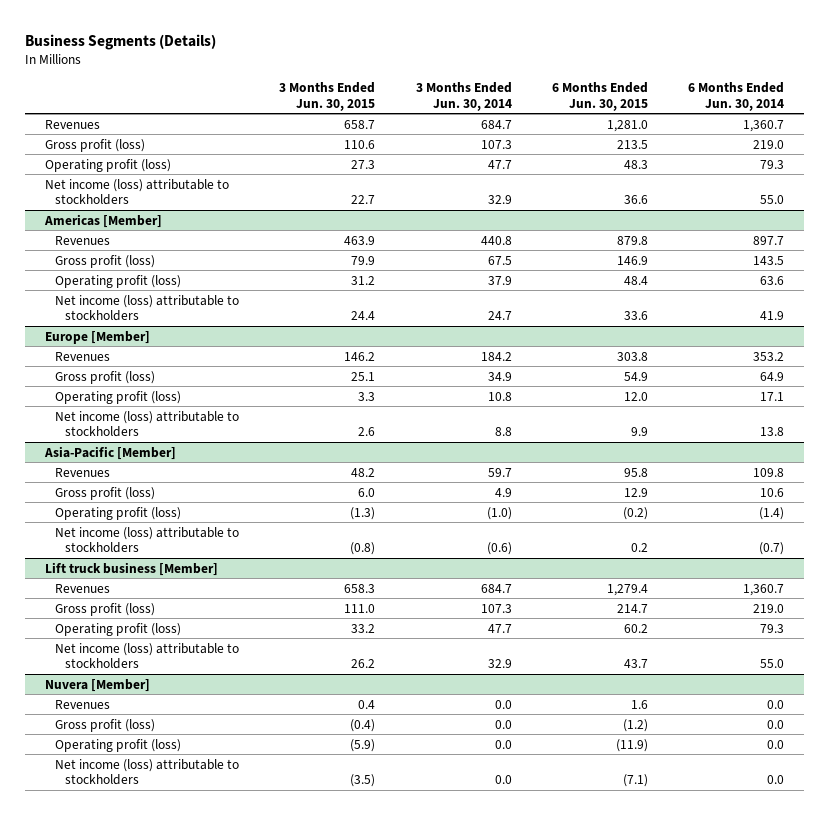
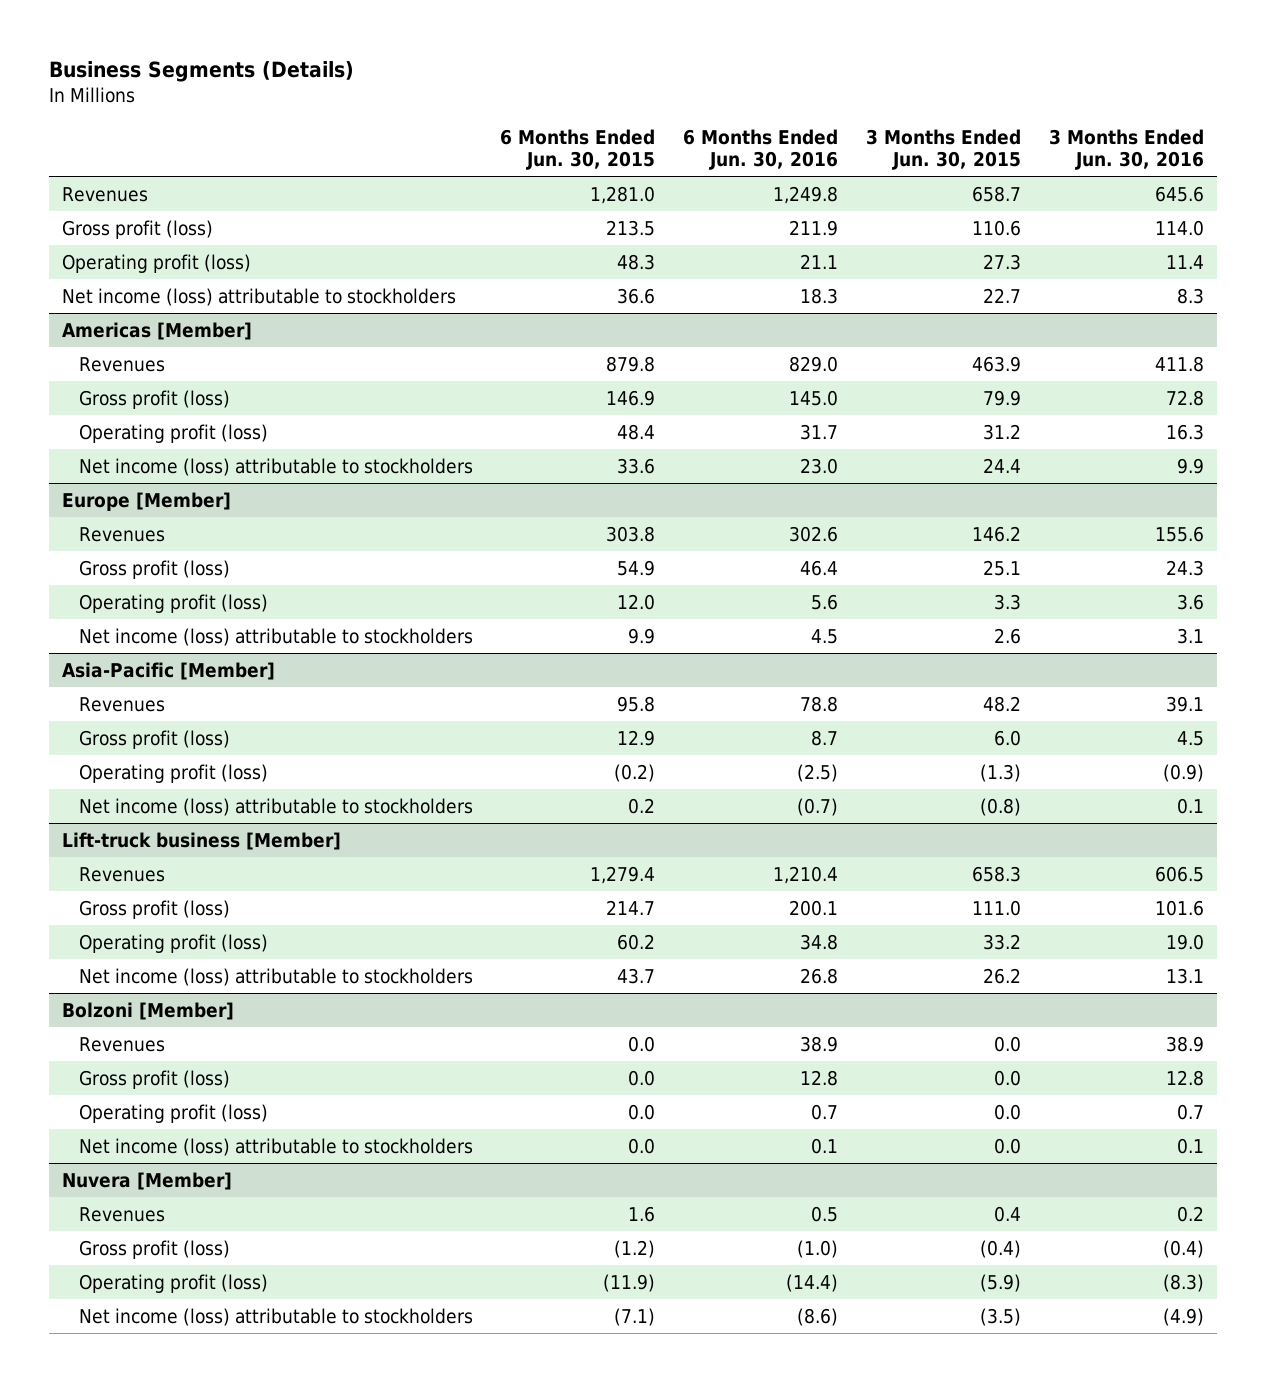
[415,81,512,111] 3 Months Ended Jun. 30, 2014 -> none
[688,81,785,111] 6 Months Ended Jun. 30, 2014 -> none
none -> [683,129,839,170] 6 Months Ended Jun. 30, 2016
none -> [1048,129,1204,170] 3 Months Ended Jun. 30, 2016
[44,561,218,576] Lift truck business [Member] -> [62,831,342,850] Lift-truck business [Member]
none -> [62,1001,235,1020] Bolzoni [Member]
none -> [78,1036,165,1052] Revenues
none -> [78,1069,230,1089] Gross profit (loss)
none -> [78,1103,268,1123] Operating profit (loss)
none -> [78,1137,473,1156] Net income (loss) attributable to stockholders

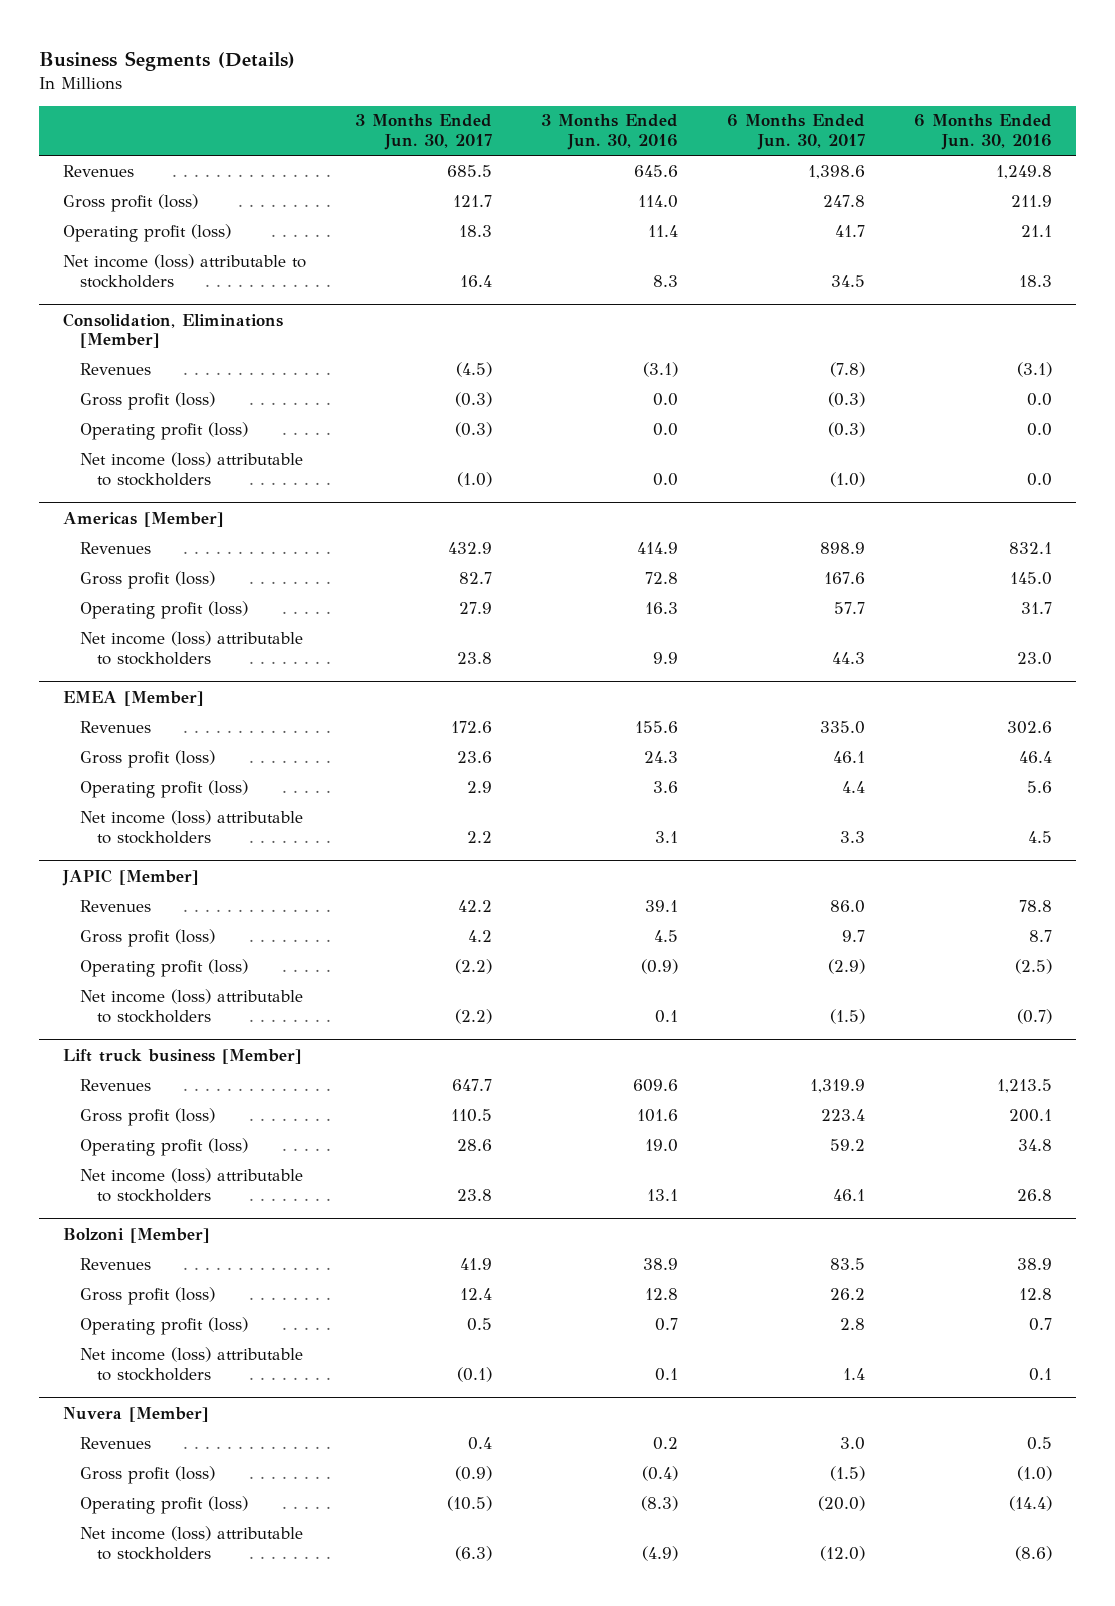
[500,129,656,170] 6 Months Ended Jun. 30, 2015 -> none
[865,129,1021,170] 3 Months Ended Jun. 30, 2015 -> none
none -> [355,114,493,151] 3 Months Ended Jun. 30, 2017
none -> [726,114,865,151] 6 Months Ended Jun. 30, 2017
none -> [63,312,284,349] Consolidation, Eliminations [Member]
none -> [80,362,152,375] Revenues
none -> [80,391,216,410] Gross profit (loss)
none -> [80,421,249,440] Operating profit (loss)
none -> [80,451,304,486] Net income (loss) attributable to stockholders
[789,355,839,372] 829.0 -> [1008,541,1052,554] 832.1
[1154,355,1204,372] 411.8 -> [637,541,679,554] 414.9
[62,491,232,511] Europe [Member] -> [63,690,205,706] EMEA [Member]
[62,661,276,680] Asia-Pacific [Member] -> [62,868,200,886] JAPIC [Member]
[62,831,342,850] Lift-truck business [Member] -> [63,1048,303,1064] Lift truck business [Member]
[773,865,839,884] 1,210.4 -> [996,1078,1052,1093] 1,213.5
[1154,865,1204,882] 606.5 -> [633,1078,679,1092] 609.6

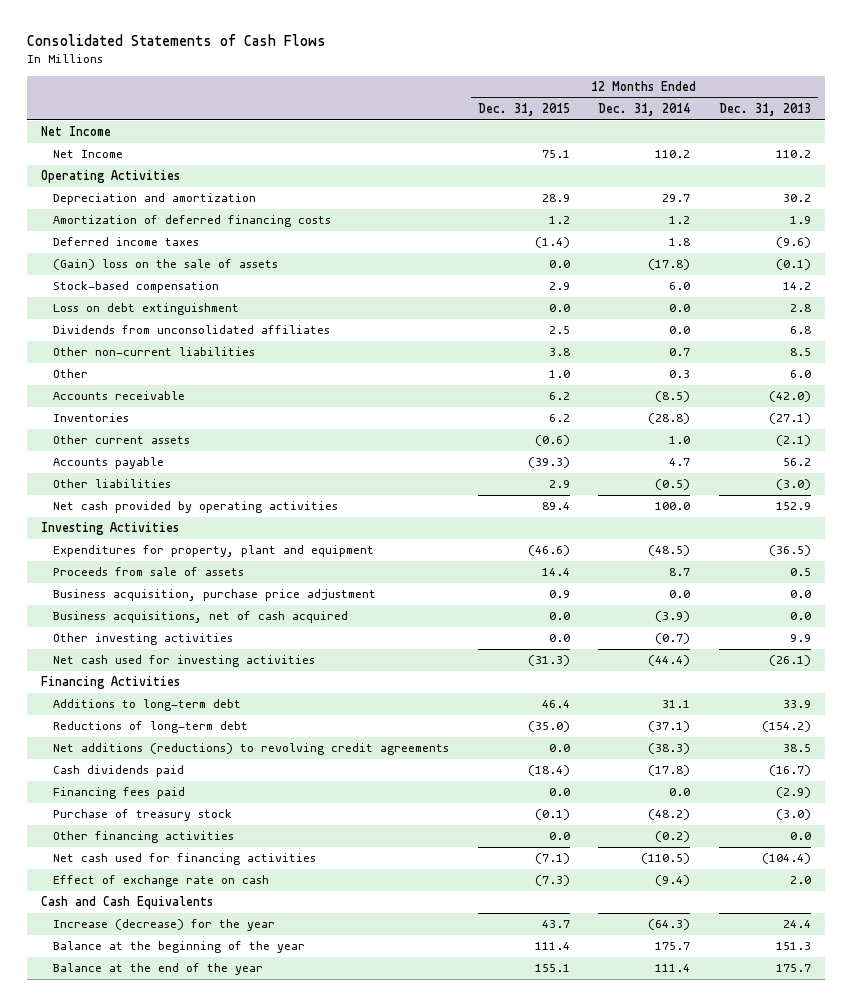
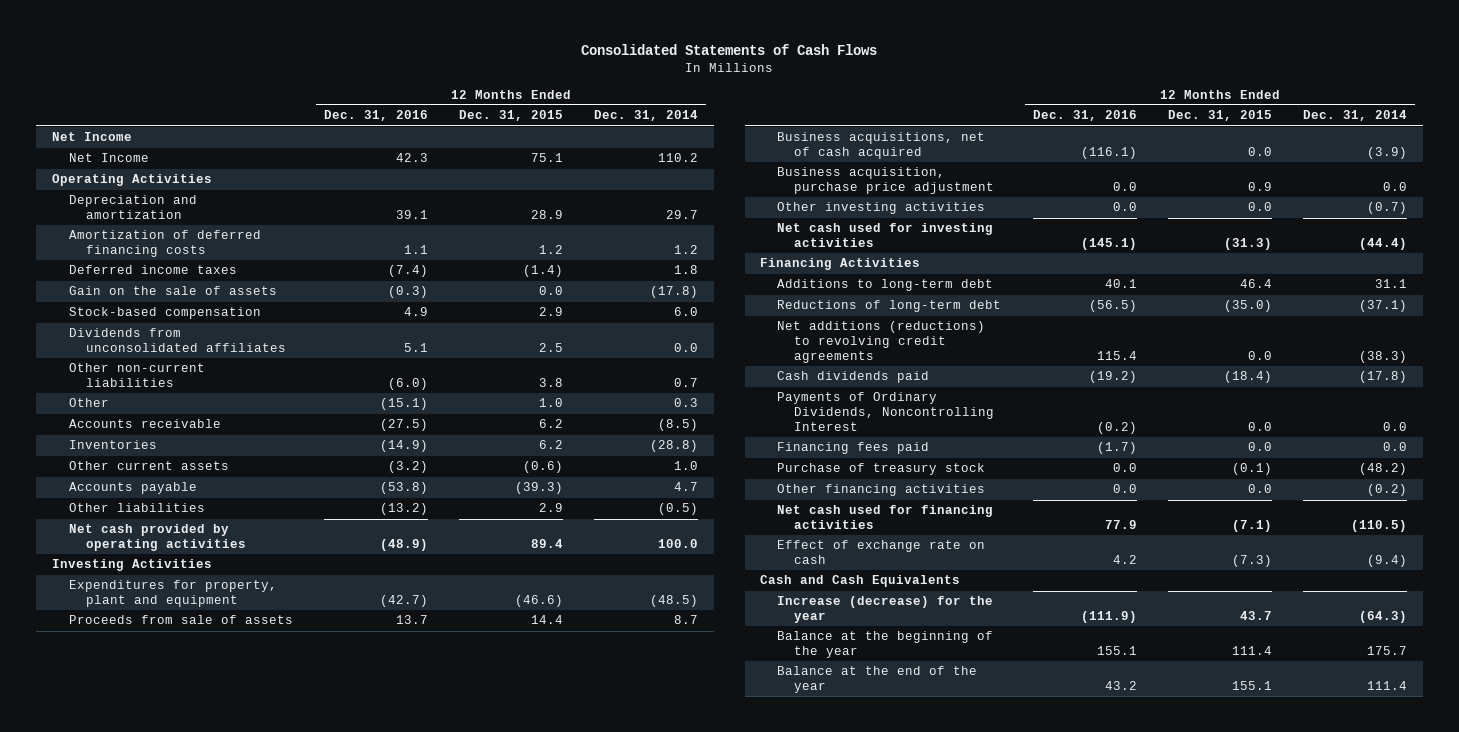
[718,103,811,117] Dec. 31, 2013 -> none
none -> [323,110,428,122] Dec. 31, 2016
[53,259,279,271] (Gain) loss on the sale of assets -> [68,286,277,296] Gain on the sale of assets
[53,303,240,316] Loss on debt extinguishment -> none
[53,589,377,602] Business acquisition, purchase price adjustment -> [777,167,995,195] Business acquisition, purchase price adjustment
none -> [777,392,995,431] Payments of Ordinary Dividends, Noncontrolling Interest

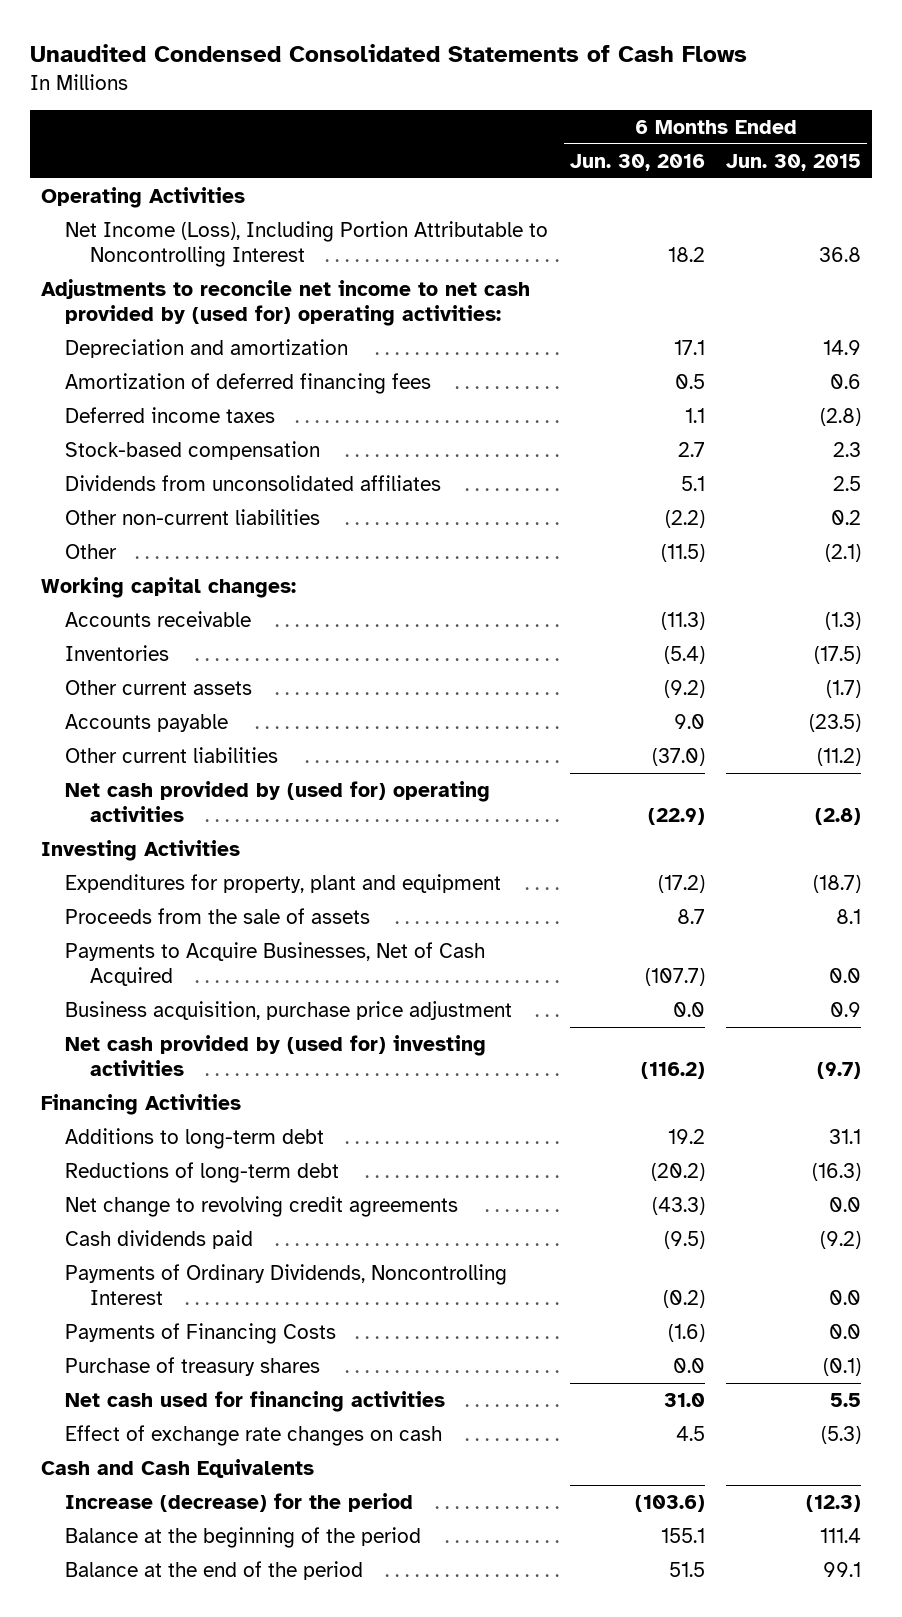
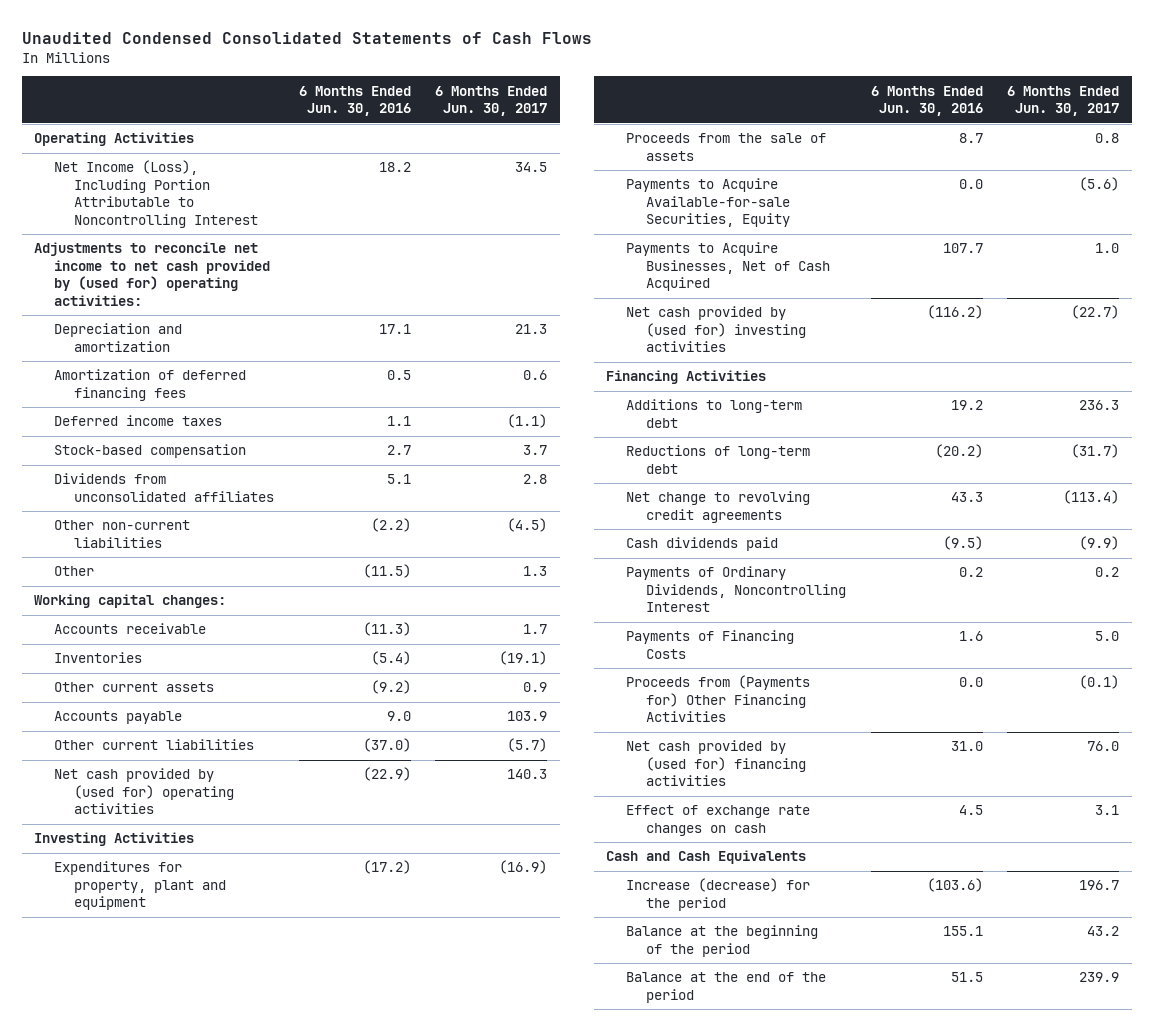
[726,153,862,171] Jun. 30, 2015 -> none
none -> [435,85,548,117] 6 Months Ended Jun. 30, 2017
[65,1000,513,1020] Business acquisition, purchase price adjustment -> none
none -> [626,178,791,228] Payments to Acquire Available-for-sale Securities, Equity
[644,968,705,987] (107.7) -> [942,243,983,254] 107.7
[651,1196,705,1215] (43.3) -> [950,492,983,503] 43.3
[65,1356,321,1376] Purchase of treasury shares -> none
[662,1290,705,1309] (0.2) -> [958,567,983,578] 0.2
[667,1323,705,1342] (1.6) -> [958,631,983,642] 1.6
none -> [626,675,811,723] Proceeds from (Payments for) Other Financing Activities
[65,1390,446,1412] Net cash used for financing activities -> [626,740,807,787] Net cash provided by (used for) financing activities

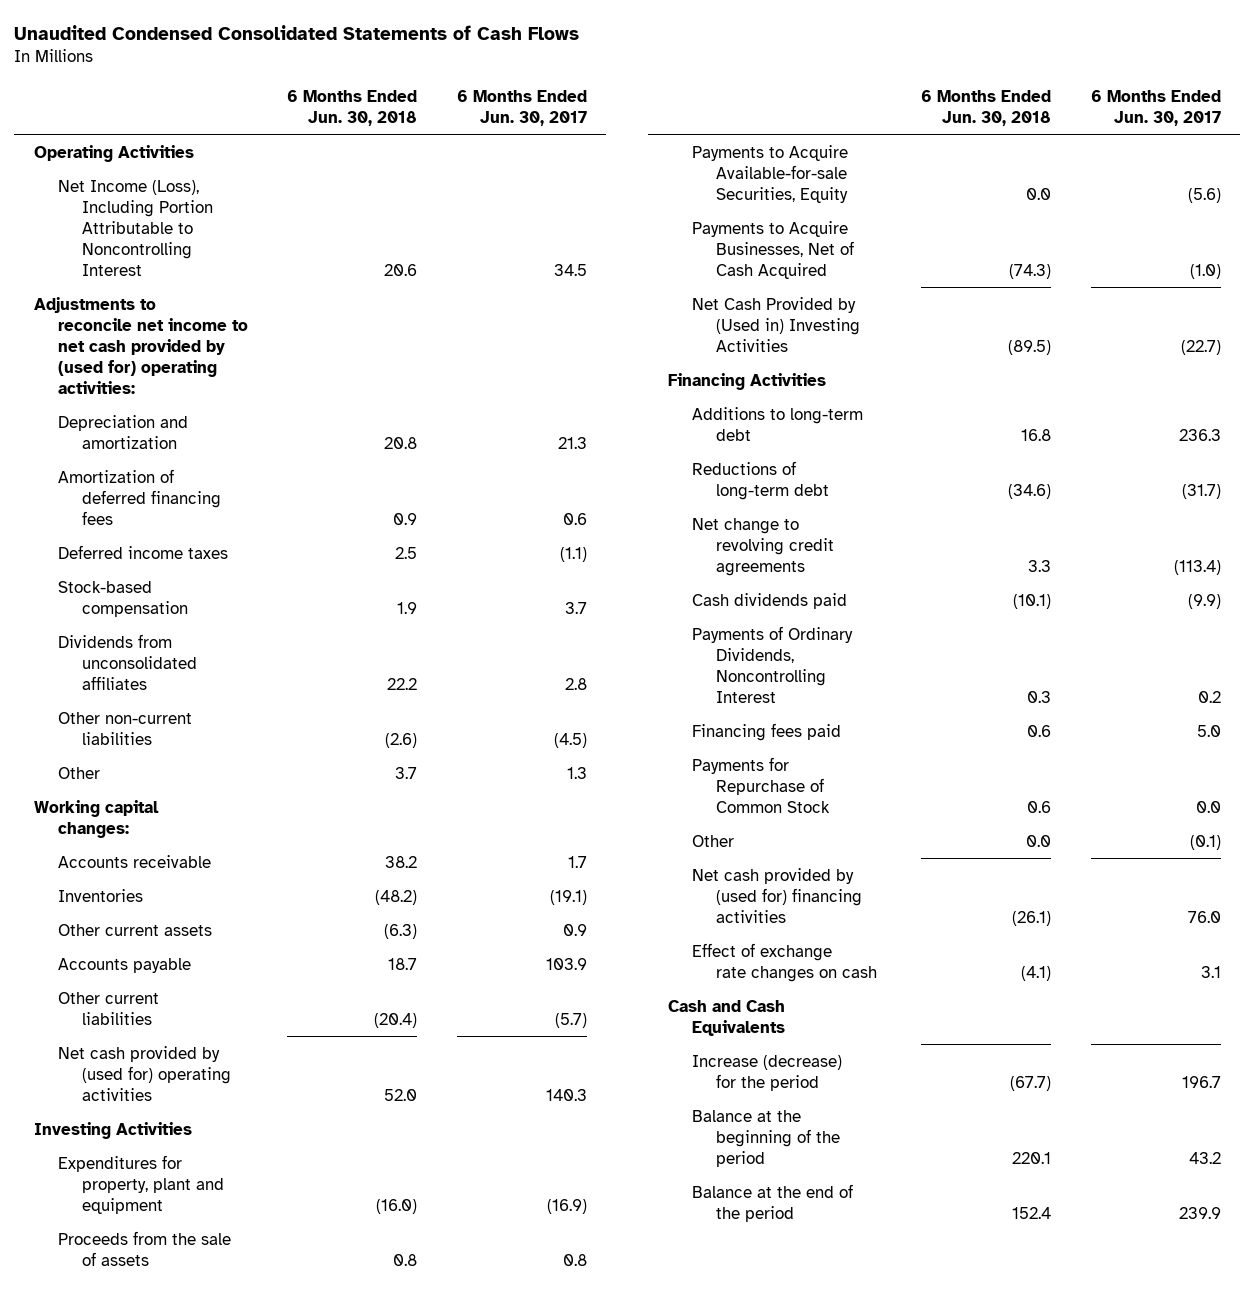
[298,85,411,117] 6 Months Ended Jun. 30, 2016 -> none
none -> [287,89,418,126] 6 Months Ended Jun. 30, 2018
[1095,243,1120,254] 1.0 -> [1189,263,1221,279] (1.0)
[626,306,807,353] Net cash provided by (used for) investing activities -> [691,296,861,352] Net Cash Provided by (Used in) Investing Activities
[626,630,795,659] Payments of Financing Costs -> [691,722,841,741] Financing fees paid
none -> [691,756,831,813] Payments for Repurchase of Common Stock
[626,675,811,723] Proceeds from (Payments for) Other Financing Activities -> [691,834,734,847] Other

